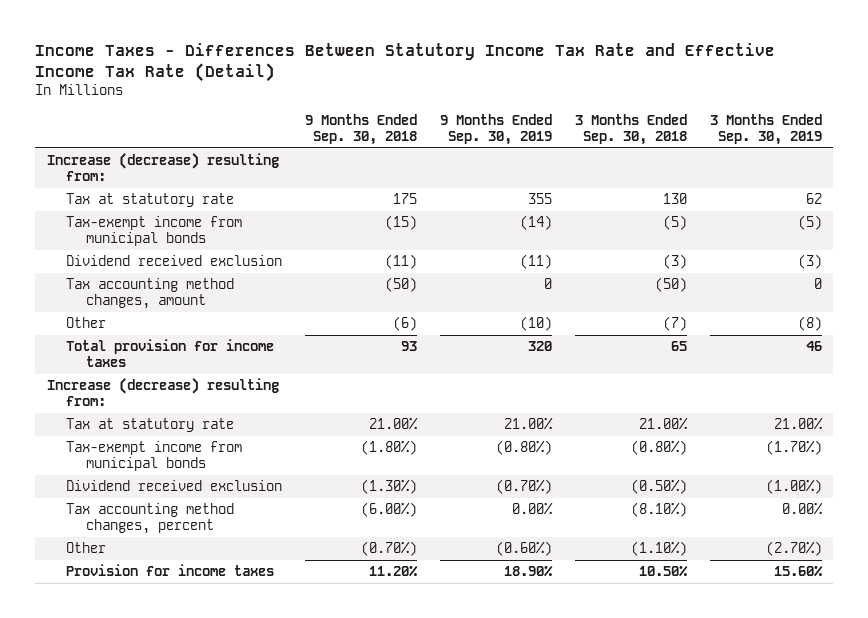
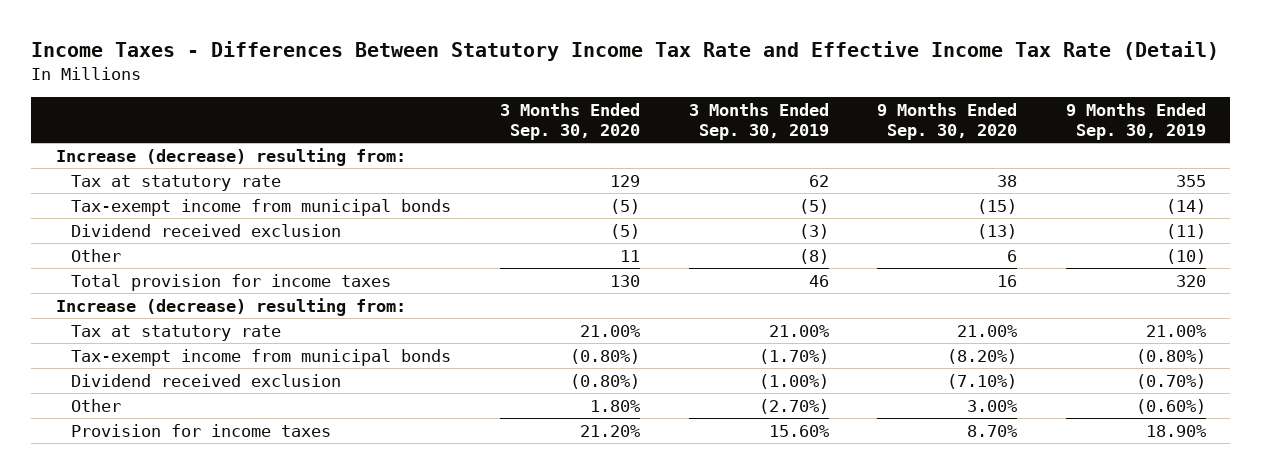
[305,114,418,146] 9 Months Ended Sep. 30, 2018 -> none
[574,114,687,146] 3 Months Ended Sep. 30, 2018 -> none
none -> [499,102,640,140] 3 Months Ended Sep. 30, 2020
none -> [877,102,1018,140] 9 Months Ended Sep. 30, 2020
[66,278,235,310] Tax accounting method changes, amount -> none
[66,503,235,535] Tax accounting method changes, percent -> none

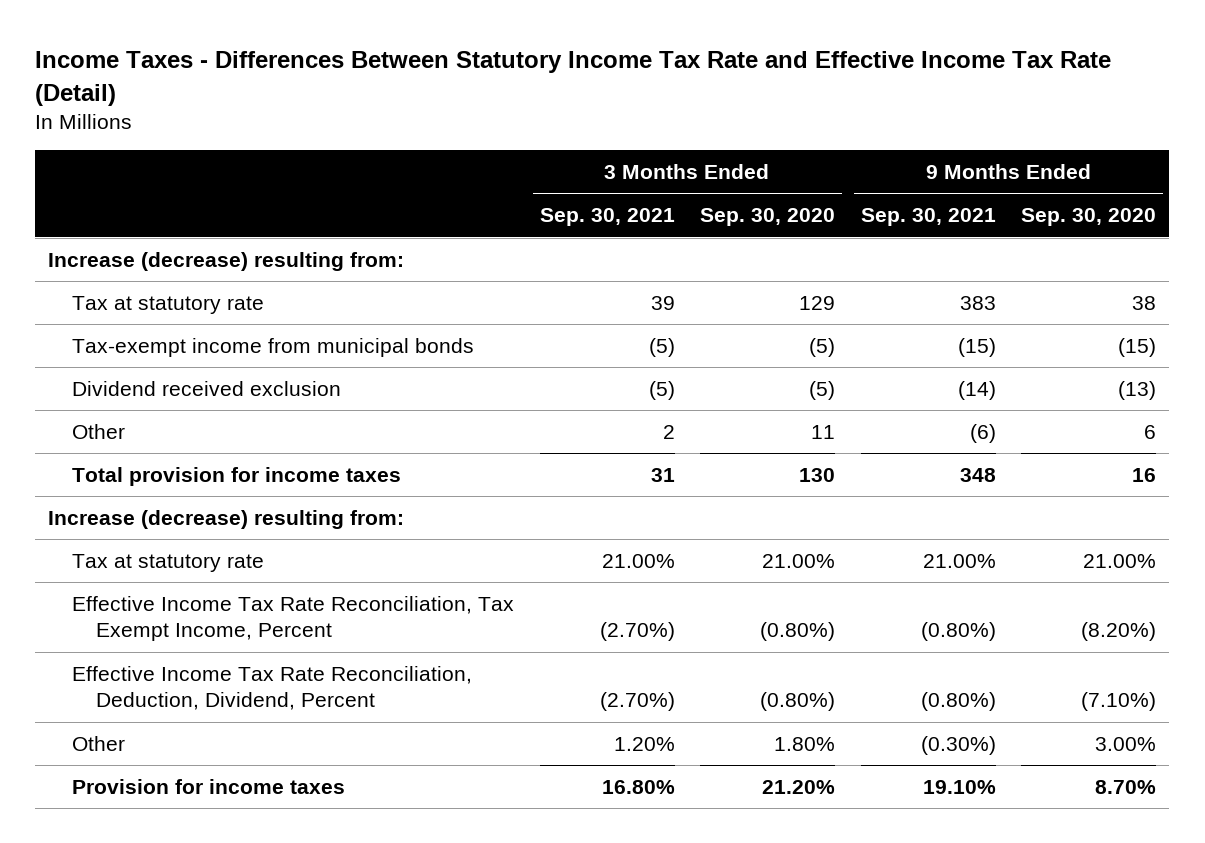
[688,102,829,140] 3 Months Ended Sep. 30, 2019 -> none
[1065,102,1206,140] 9 Months Ended Sep. 30, 2019 -> none
none -> [539,208,675,227] Sep. 30, 2021
none -> [860,208,996,227] Sep. 30, 2021
[71,348,452,366] Tax-exempt income from municipal bonds -> [72,595,515,642] Effective Income Tax Rate Reconciliation, Tax Exempt Income, Percent
[71,373,342,387] Dividend received exclusion -> [72,665,473,711] Effective Income Tax Rate Reconciliation, Deduction, Dividend, Percent

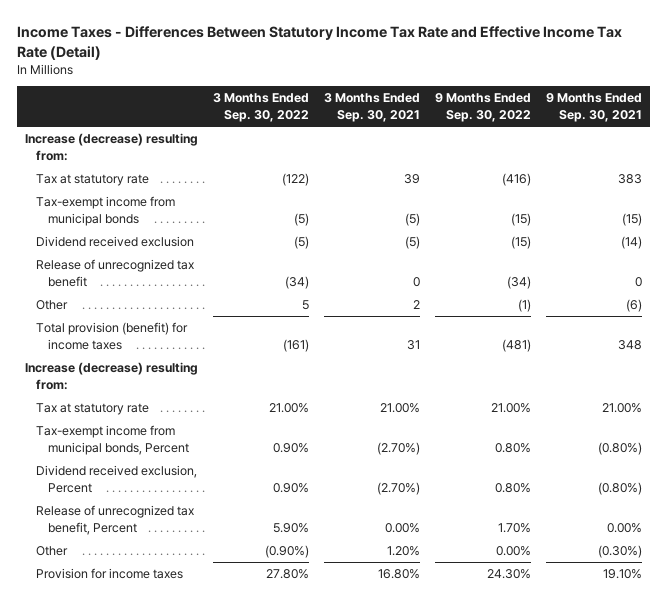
[700,208,836,227] Sep. 30, 2020 -> none
[1021,208,1157,227] Sep. 30, 2020 -> none
none -> [212,93,309,122] 3 Months Ended Sep. 30, 2022
none -> [434,93,531,122] 9 Months Ended Sep. 30, 2022
none -> [36,259,195,287] Release of unrecognized tax benefit
[72,466,402,486] Total provision for income taxes -> [36,322,189,350] Total provision (benefit) for income taxes
[72,595,515,642] Effective Income Tax Rate Reconciliation, Tax Exempt Income, Percent -> [36,425,190,455] Tax-exempt income from municipal bonds, Percent
[72,665,473,711] Effective Income Tax Rate Reconciliation, Deduction, Dividend, Percent -> [36,465,198,493] Dividend received exclusion, Percent
none -> [36,505,195,535] Release of unrecognized tax benefit, Percent

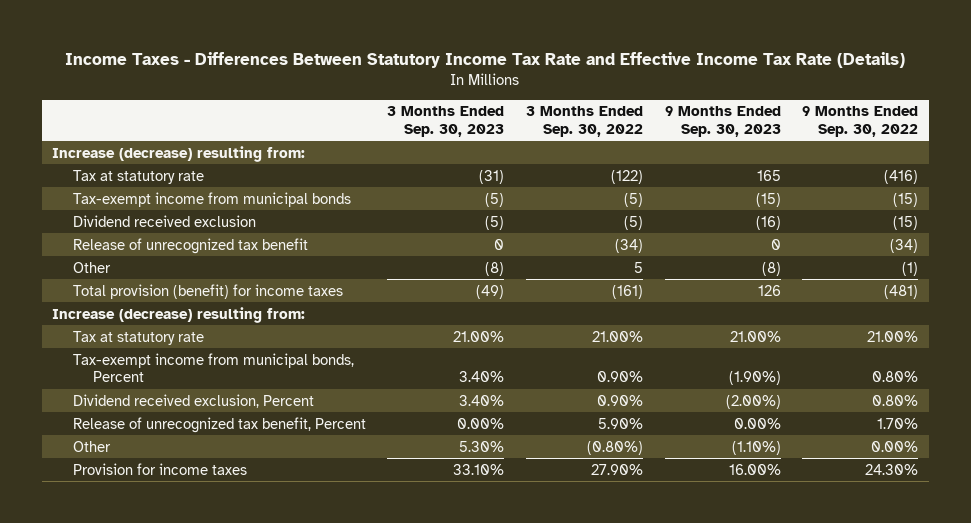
[16,25,622,60] Income Taxes - Differences Between Statutory Income Tax Rate and Effective Income Tax Rate (Detail) -> [65,51,906,68] Income Taxes - Differences Between Statutory Income Tax Rate and Effective Income Tax Rate (Details)
[323,93,420,122] 3 Months Ended Sep. 30, 2021 -> none
[546,93,643,122] 9 Months Ended Sep. 30, 2021 -> none
none -> [387,106,505,137] 3 Months Ended Sep. 30, 2023
none -> [664,106,781,137] 9 Months Ended Sep. 30, 2023
[264,545,309,559] (0.90%) -> [587,440,644,455] (0.80%)
[265,569,309,580] 27.80% -> [591,463,644,475] 27.90%

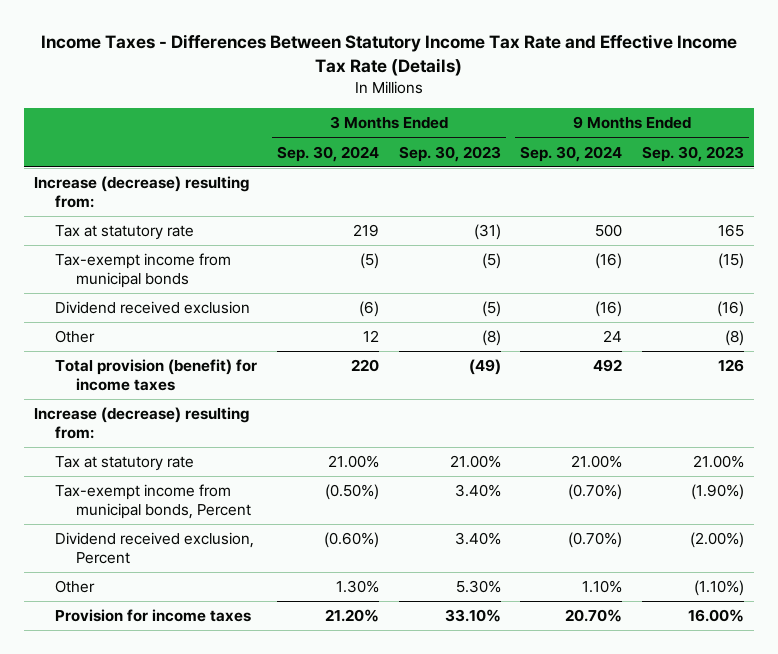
[526,106,644,137] 3 Months Ended Sep. 30, 2022 -> none
[802,106,919,137] 9 Months Ended Sep. 30, 2022 -> none
none -> [276,145,379,162] Sep. 30, 2024
none -> [520,145,623,162] Sep. 30, 2024
[72,237,308,254] Release of unrecognized tax benefit -> none
[72,416,366,433] Release of unrecognized tax benefit, Percent -> none

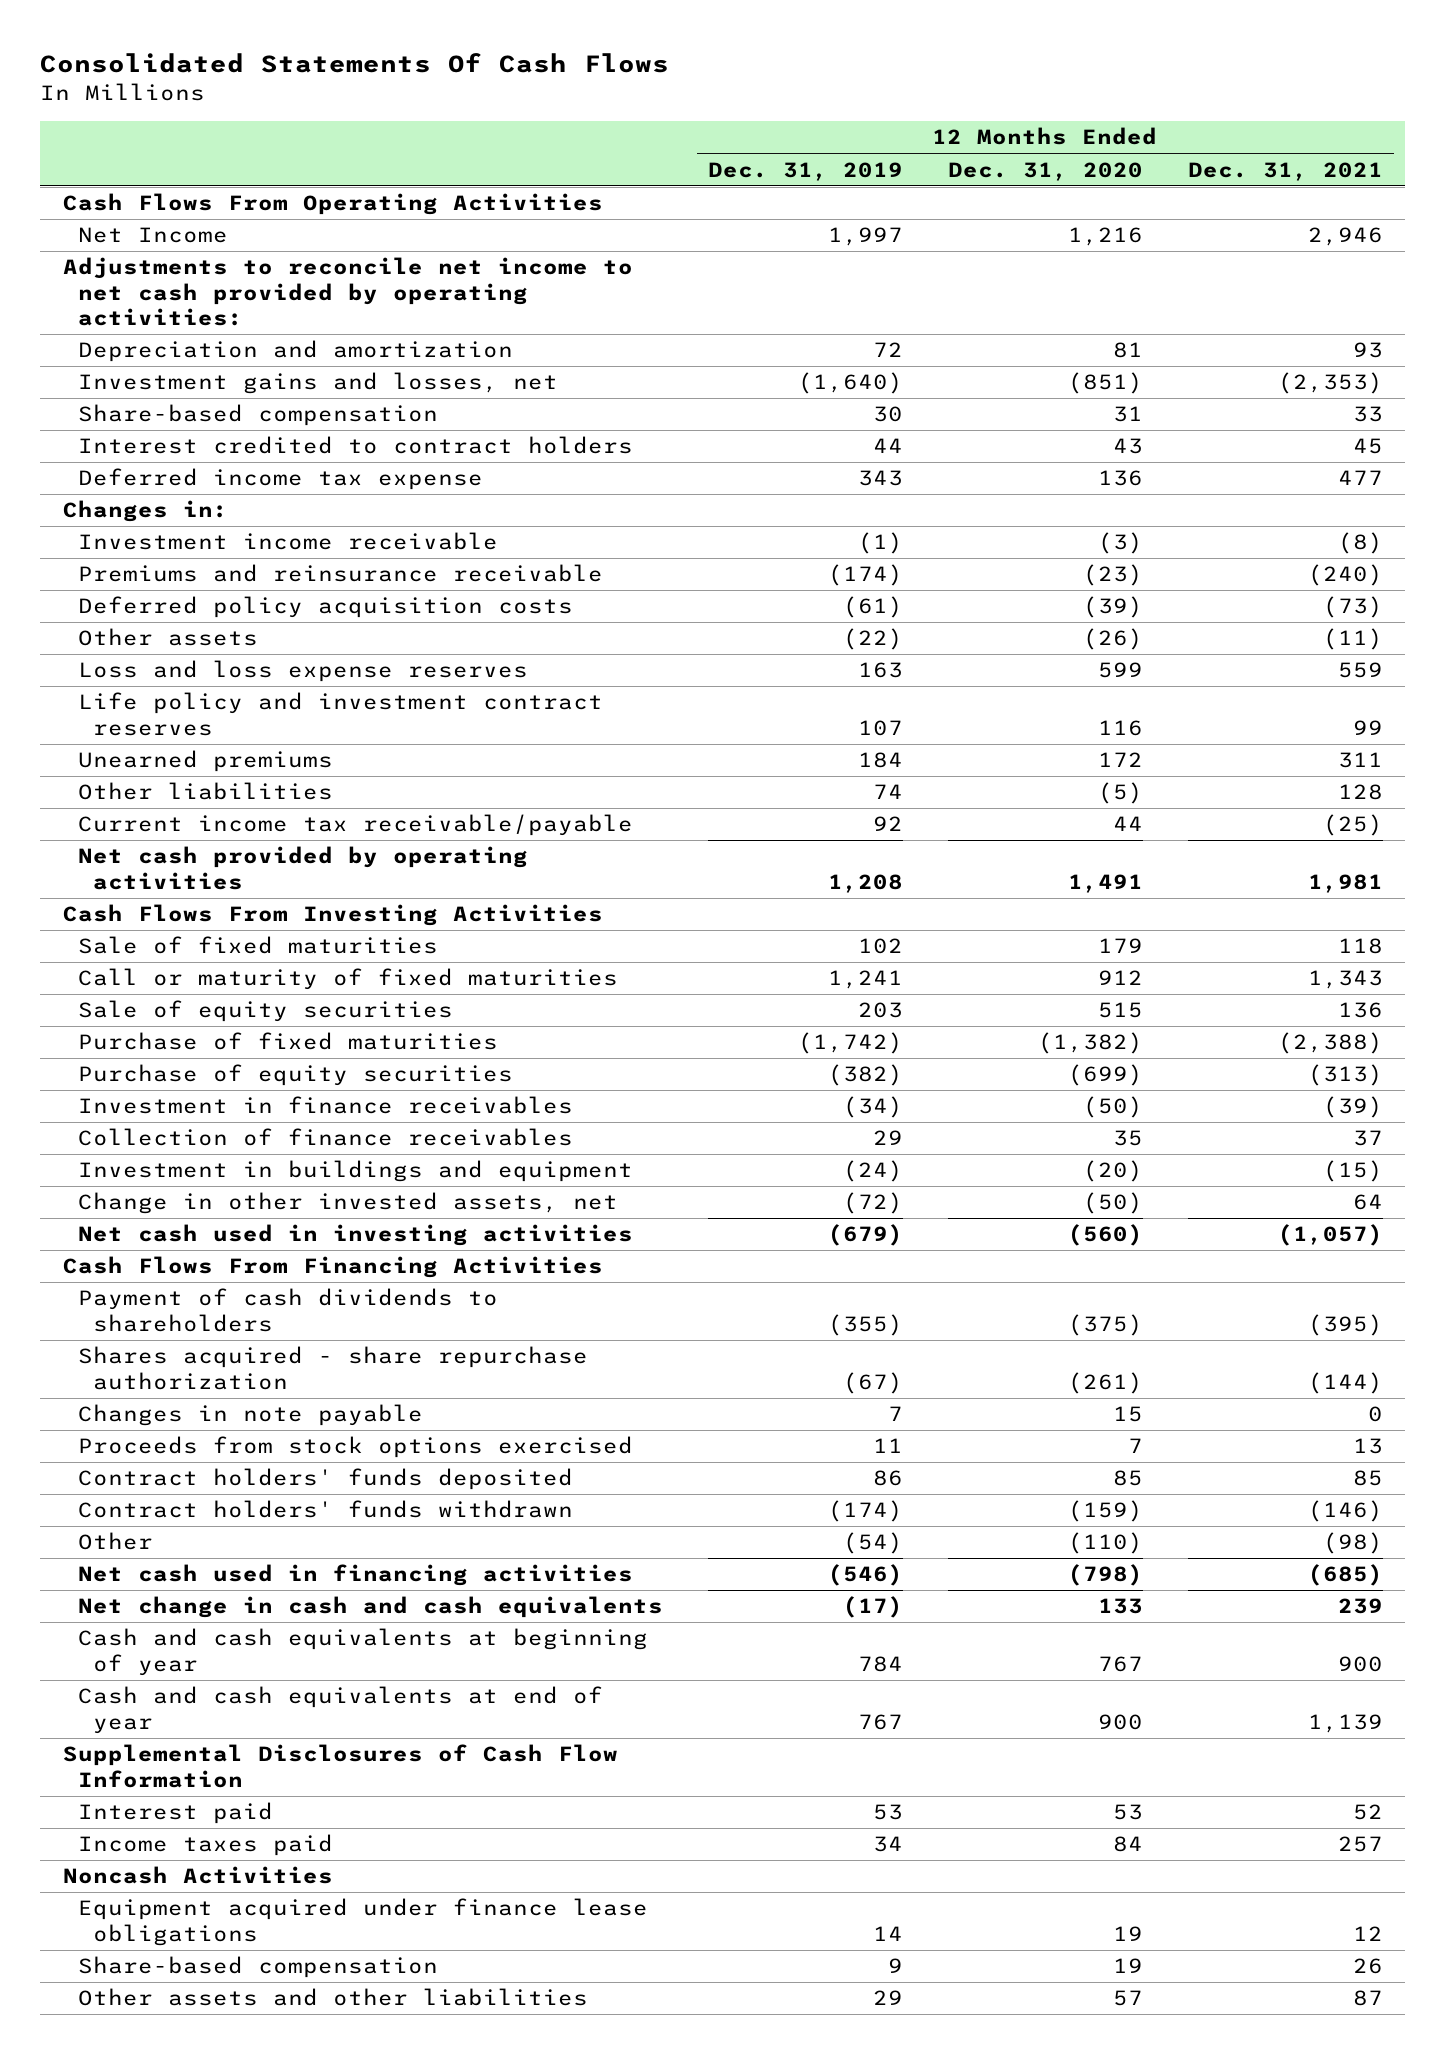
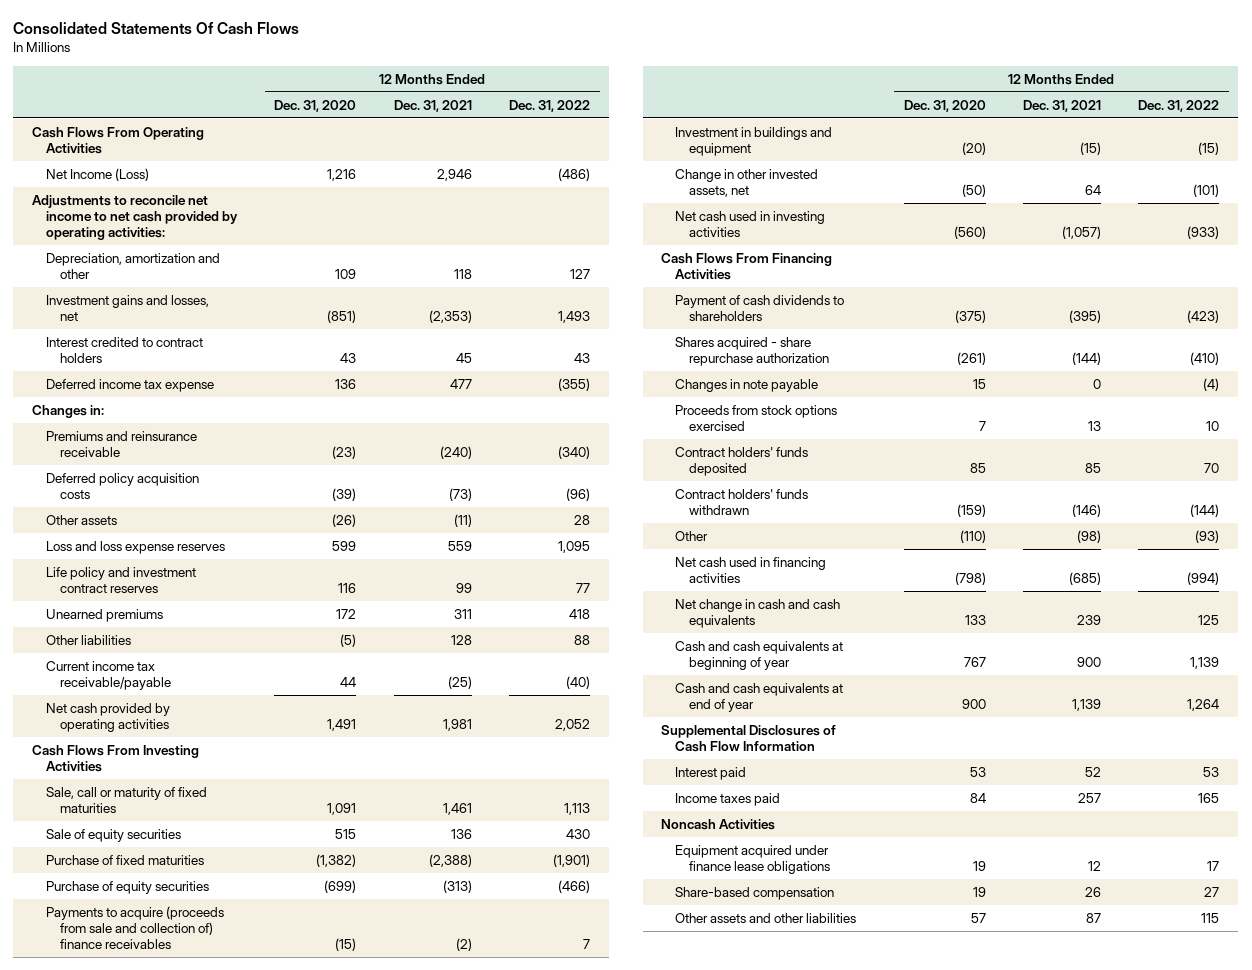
[707,161,903,181] Dec. 31, 2019 -> none
none -> [509,99,591,112] Dec. 31, 2022
[77,227,228,244] Net Income -> [46,167,150,181] Net Income (Loss)
[77,340,513,363] Depreciation and amortization -> [46,252,221,280] Depreciation, amortization and other
[1112,342,1143,359] 81 -> [335,269,357,280] 109
[1352,342,1383,359] 93 -> [453,269,472,280] 118
[77,404,438,427] Share-based compensation -> none
[77,532,498,551] Investment income receivable -> none
[77,968,618,991] Call or maturity of fixed maturities -> none
[77,936,438,955] Sale of fixed maturities -> [46,786,208,814] Sale, call or maturity of fixed maturities
[1097,938,1143,954] 179 -> [327,803,357,816] 1,091
[1337,938,1383,955] 118 -> [442,803,472,816] 1,461
[77,1096,573,1115] Investment in finance receivables -> none
[77,1128,573,1147] Collection of finance receivables -> none
none -> [46,905,225,950] Payments to acquire (proceeds from sale and collection of) finance receivables

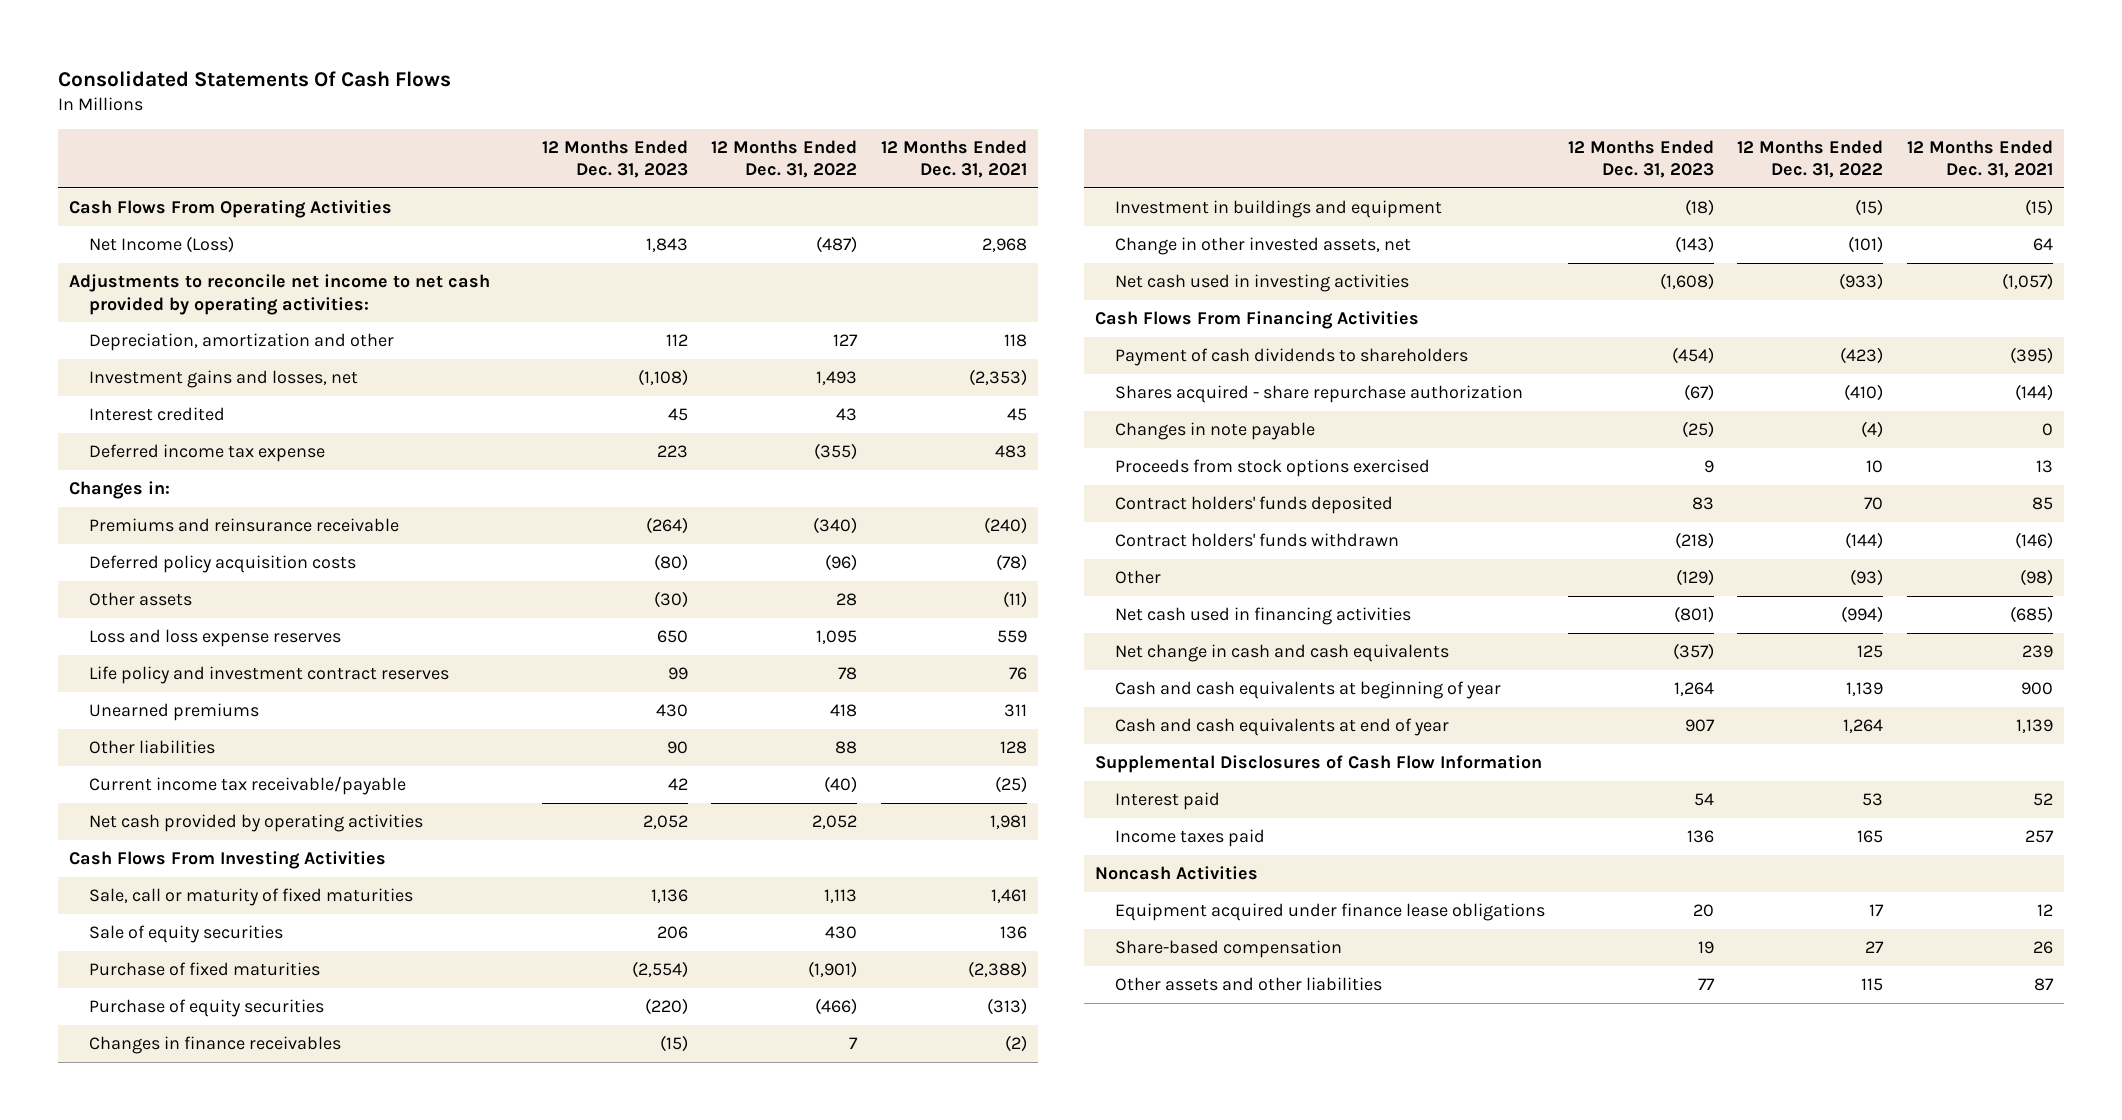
[274,99,357,112] Dec. 31, 2020 -> none
none -> [542,139,689,179] 12 Months Ended Dec. 31, 2023
[436,168,472,181] 2,946 -> [981,238,1027,253] 2,968
[558,167,591,181] (486) -> [816,236,858,254] (487)
[46,336,204,364] Interest credited to contract holders -> [88,407,225,422] Interest credited
[449,378,472,389] 477 -> [994,445,1027,459] 483
[448,488,472,502] (73) -> [995,554,1027,572] (78)
[455,583,472,594] 99 -> [1008,667,1027,681] 76
[576,583,591,594] 77 -> [838,667,858,681] 78
[46,905,225,950] Payments to acquire (proceeds from sale and collection of) finance receivables -> [88,1036,341,1055] Changes in finance receivables

